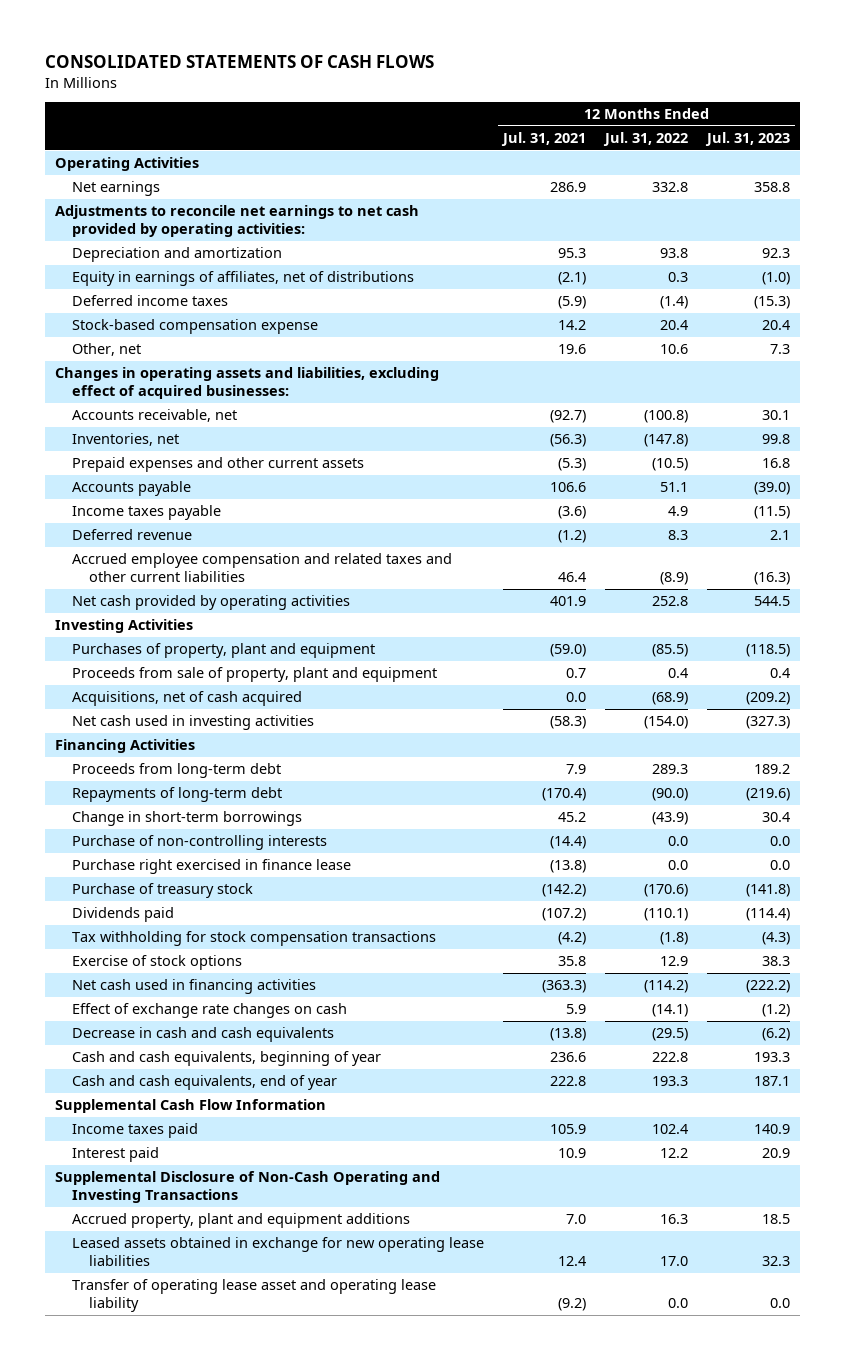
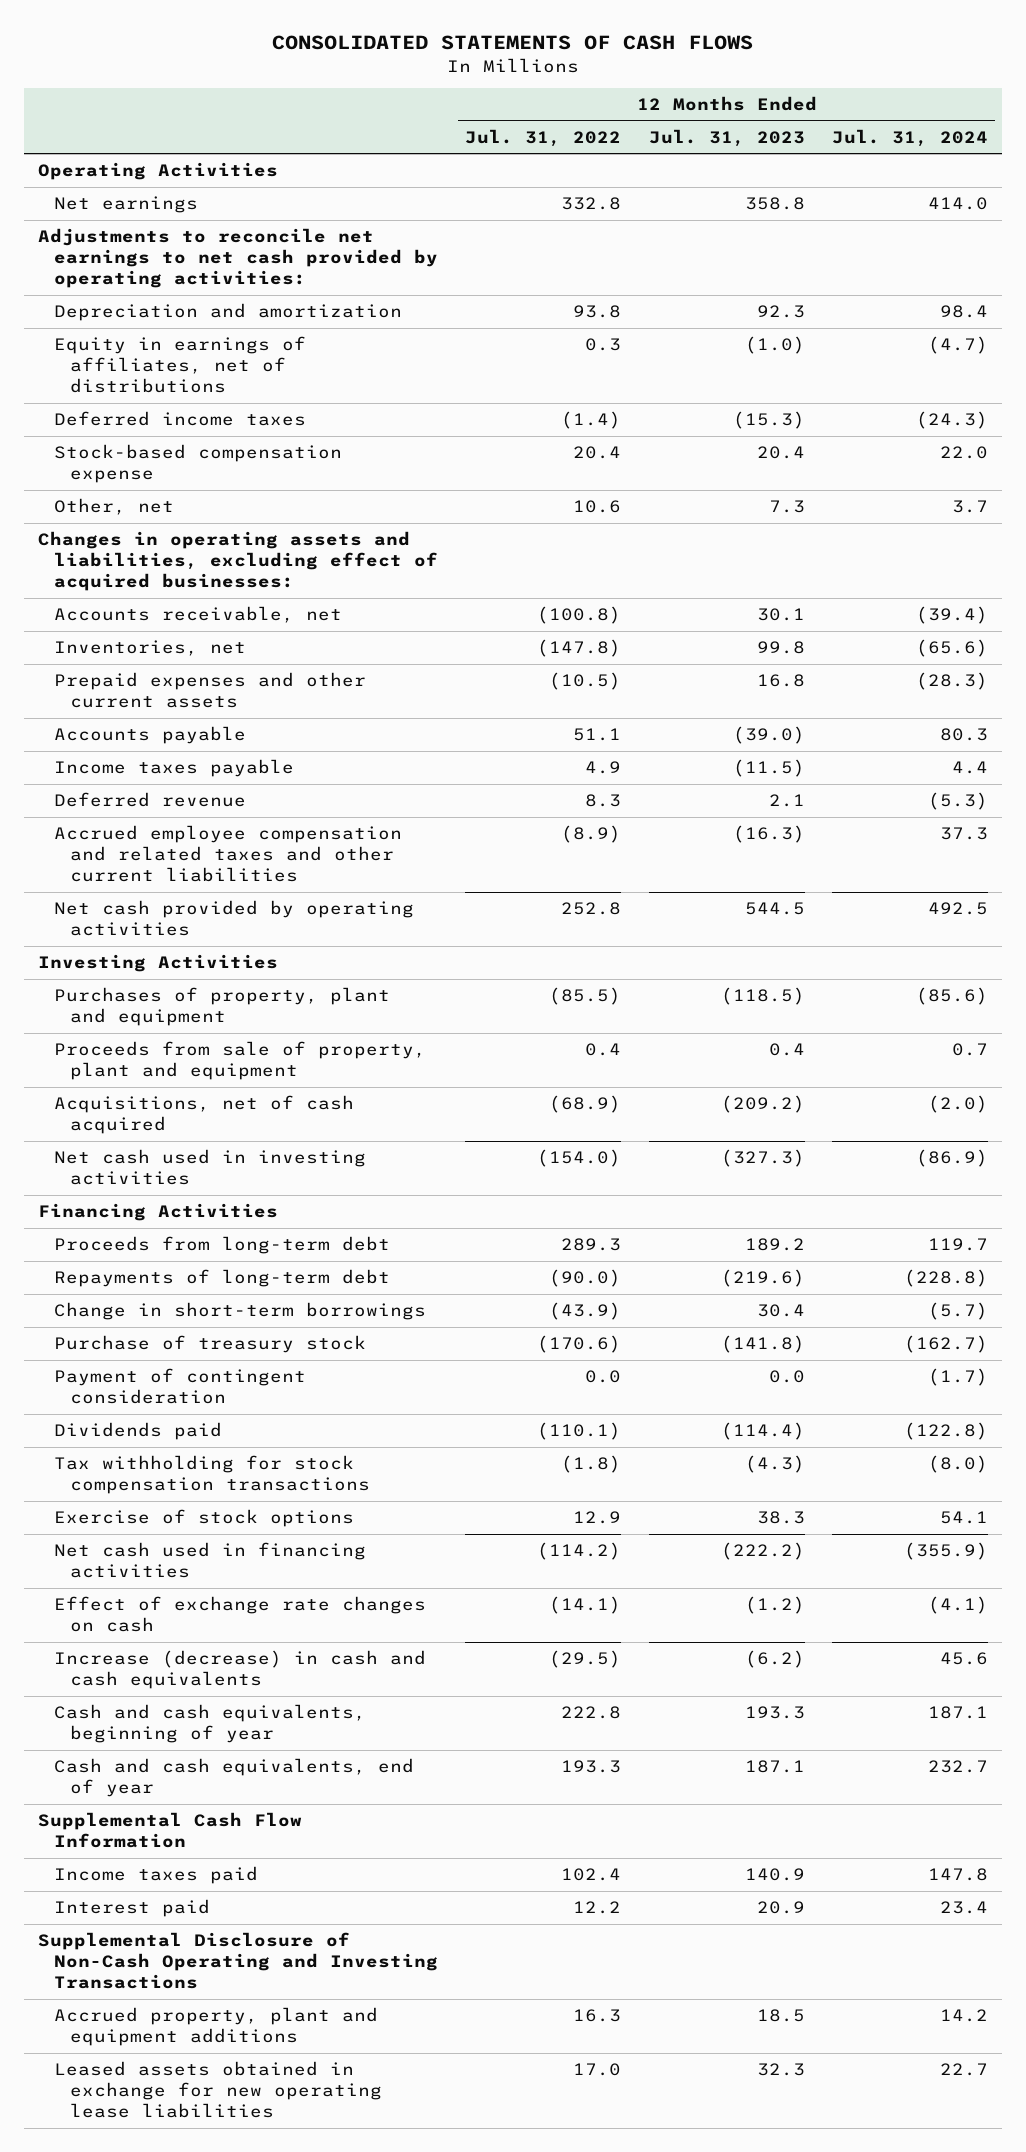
[500,132,586,147] Jul. 31, 2021 -> none
none -> [832,128,989,147] Jul. 31, 2024
[71,835,327,851] Purchase of non-controlling interests -> none
[71,859,351,875] Purchase right exercised in finance lease -> none
none -> [53,1368,306,1405] Payment of contingent consideration
[71,1027,334,1043] Decrease in cash and cash equivalents -> [53,1650,426,1690] Increase (decrease) in cash and cash equivalents
[71,1279,436,1313] Transfer of operating lease asset and operating lease liability -> none

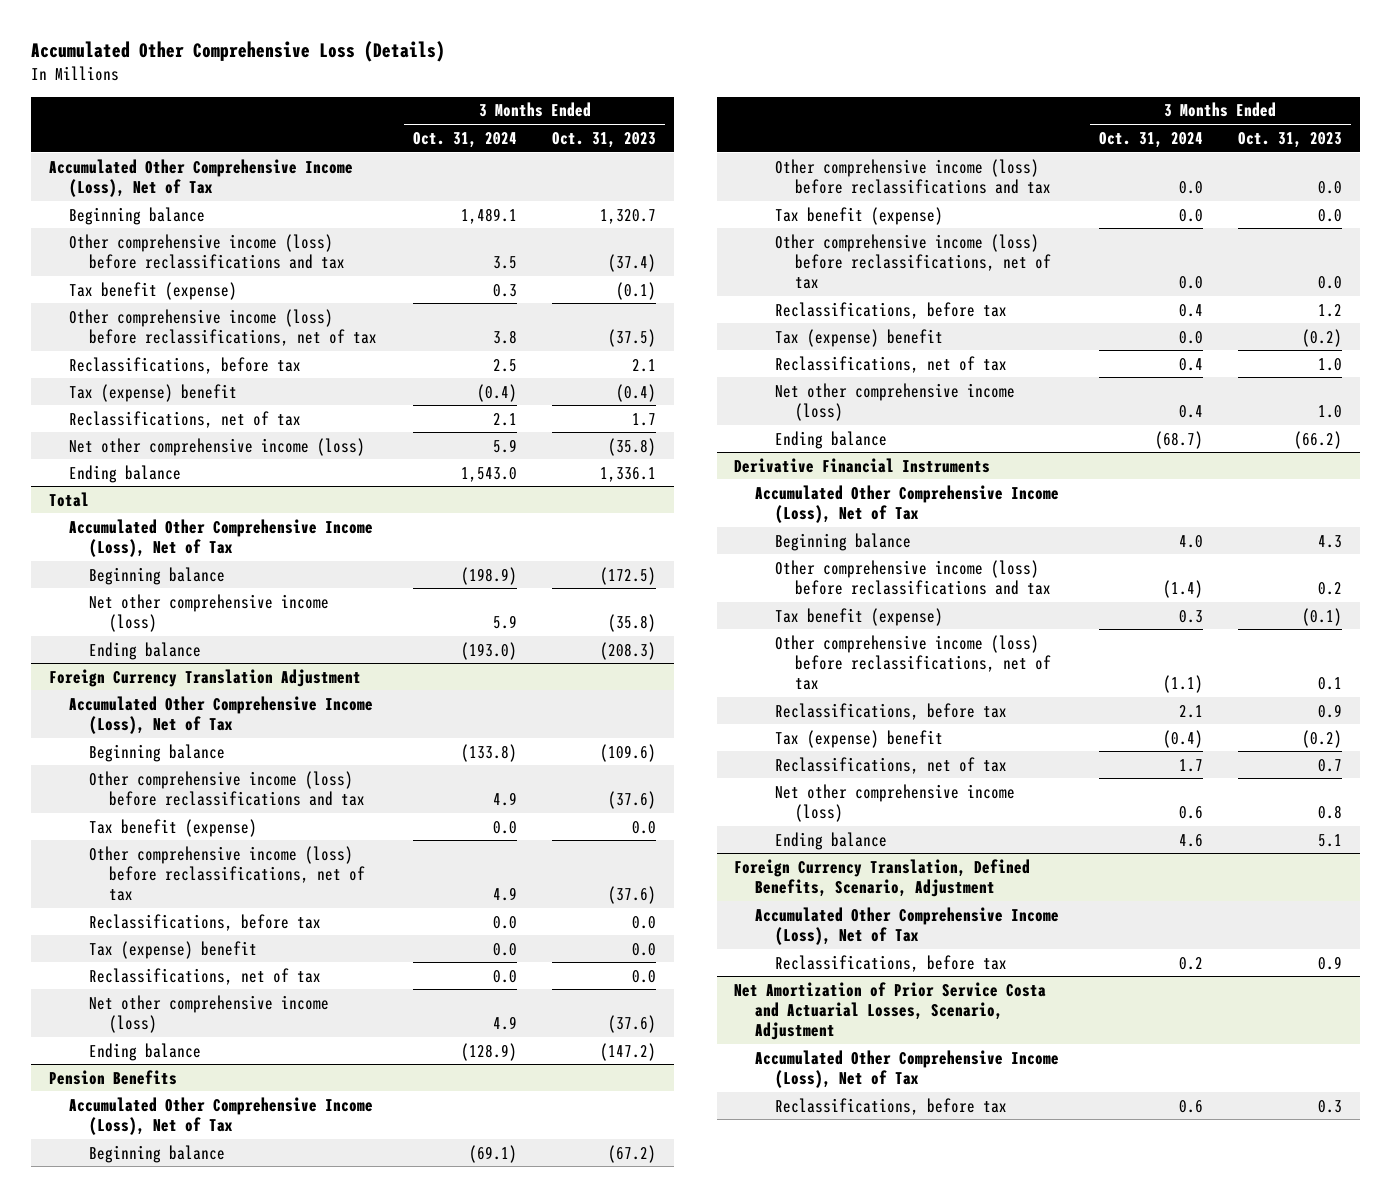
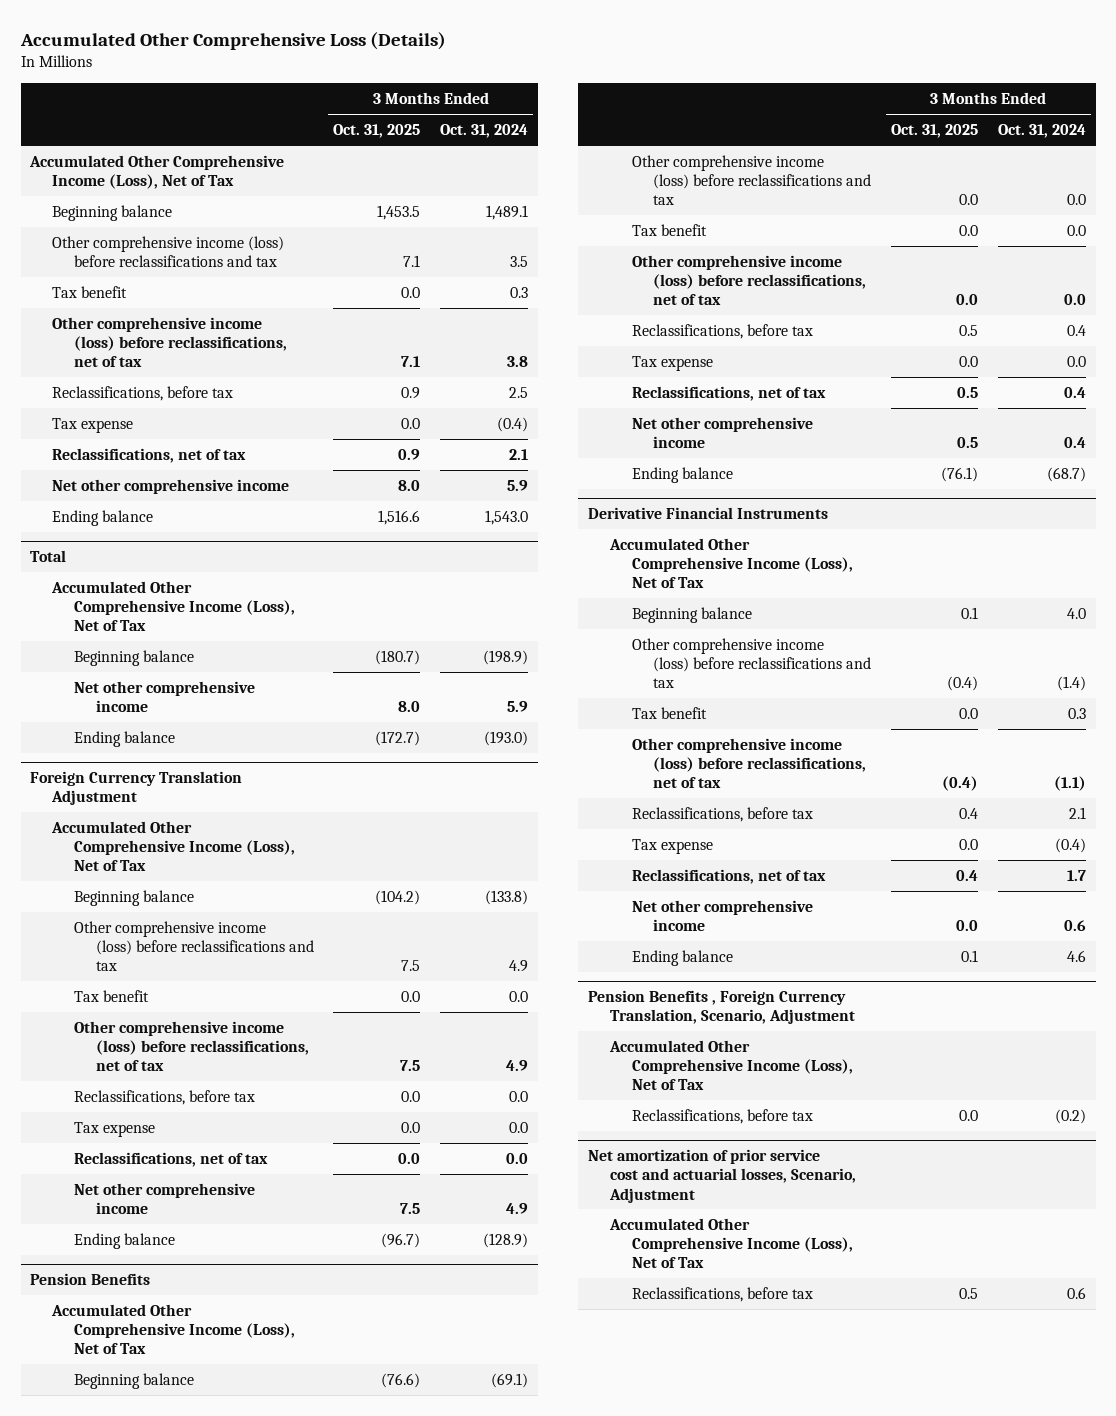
[552,131,657,148] Oct. 31, 2023 -> none
none -> [333,124,421,139] Oct. 31, 2025
[68,281,237,300] Tax benefit (expense) -> [52,285,128,298] Tax benefit
[68,383,237,402] Tax (expense) benefit -> [52,417,134,433] Tax expense
[68,437,365,456] Net other comprehensive income (loss) -> [52,478,290,494] Net other comprehensive income
[89,593,330,632] Net other comprehensive income (loss) -> [73,680,255,712] Net other comprehensive income
[89,818,258,837] Tax benefit (expense) -> [73,989,149,1002] Tax benefit
[89,940,258,959] Tax (expense) benefit -> [73,1121,155,1137] Tax expense
[89,994,330,1033] Net other comprehensive income (loss) -> [73,1182,255,1214] Net other comprehensive income
[774,206,943,225] Tax benefit (expense) -> [631,223,707,236] Tax benefit
[774,328,943,347] Tax (expense) benefit -> [631,355,713,371] Tax expense
[774,382,1015,421] Net other comprehensive income (loss) -> [631,416,813,448] Net other comprehensive income
[774,607,943,626] Tax benefit (expense) -> [631,706,707,719] Tax benefit
[774,729,943,748] Tax (expense) benefit -> [631,838,713,854] Tax expense
[774,783,1015,822] Net other comprehensive income (loss) -> [631,899,813,931] Net other comprehensive income
[734,858,1031,897] Foreign Currency Translation, Defined Benefits, Scenario, Adjustment -> [588,990,855,1025] Pension Benefits , Foreign Currency Translation, Scenario, Adjustment
[1178,956,1203,970] 0.2 -> [1054,1108,1086,1124] (0.2)
[734,981,1047,1041] Net Amortization of Prior Service Costa and Actuarial Losses, Scenario, Adjustment -> [588,1149,856,1203] Net amortization of prior service cost and actuarial losses, Scenario, Adjustment

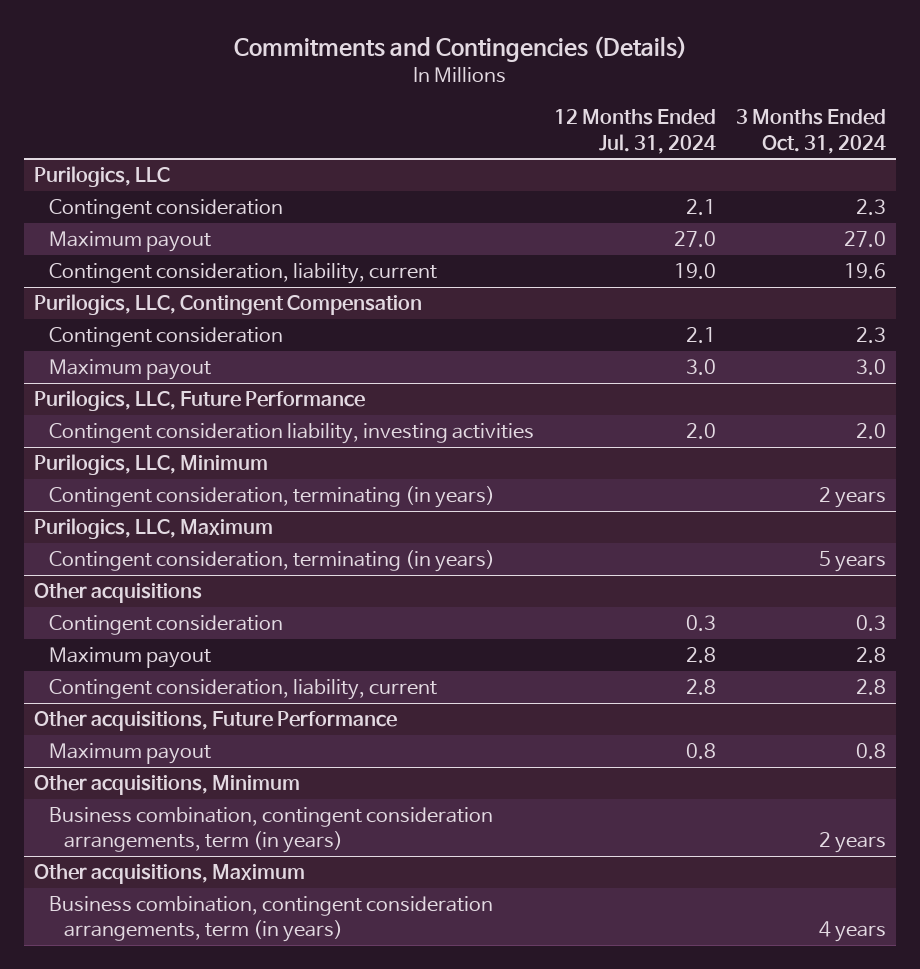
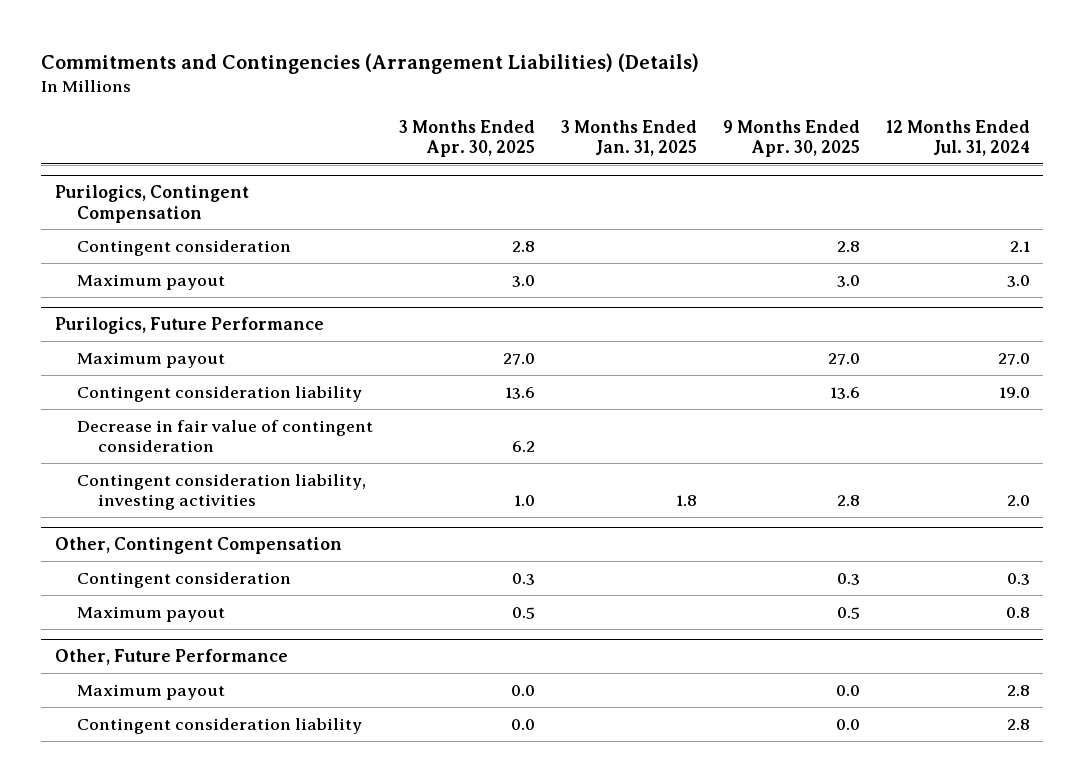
[233,35,687,62] Commitments and Contingencies (Details) -> [41,52,700,74] Commitments and Contingencies (Arrangement Liabilities) (Details)
[736,109,887,154] 3 Months Ended Oct. 31, 2024 -> none
none -> [398,119,535,158] 3 Months Ended Apr. 30, 2025
none -> [560,119,697,157] 3 Months Ended Jan. 31, 2025
none -> [723,119,861,158] 9 Months Ended Apr. 30, 2025
[33,166,170,188] Purilogics, LLC -> none
[49,199,284,220] Contingent consideration -> none
[49,231,212,253] Maximum payout -> none
[49,263,438,285] Contingent consideration, liability, current -> none
[33,294,422,316] Purilogics, LLC, Contingent Compensation -> [54,185,249,223] Purilogics, Contingent Compensation
[33,390,365,412] Purilogics, LLC, Future Performance -> [54,317,324,335] Purilogics, Future Performance
none -> [76,351,225,368] Maximum payout
none -> [76,385,362,402] Contingent consideration liability
none -> [76,419,373,453] Decrease in fair value of contingent consideration
[33,454,268,476] Purilogics, LLC, Minimum -> none
[49,486,496,509] Contingent consideration, terminating (in years) -> none
[33,518,273,540] Purilogics, LLC, Maximum -> none
[49,550,496,573] Contingent consideration, terminating (in years) -> none
[33,583,202,604] Other acquisitions -> none
none -> [54,537,342,555] Other, Contingent Compensation
[49,647,212,669] Maximum payout -> none
[49,679,438,701] Contingent consideration, liability, current -> none
[33,711,397,732] Other acquisitions, Future Performance -> none
[33,775,300,796] Other acquisitions, Minimum -> none
[49,807,494,854] Business combination, contingent consideration arrangements, term (in years) -> none
[33,864,305,885] Other acquisitions, Maximum -> none
[49,896,494,943] Business combination, contingent consideration arrangements, term (in years) -> none
none -> [54,649,288,666] Other, Future Performance
none -> [76,683,225,700] Maximum payout
none -> [76,717,362,734] Contingent consideration liability

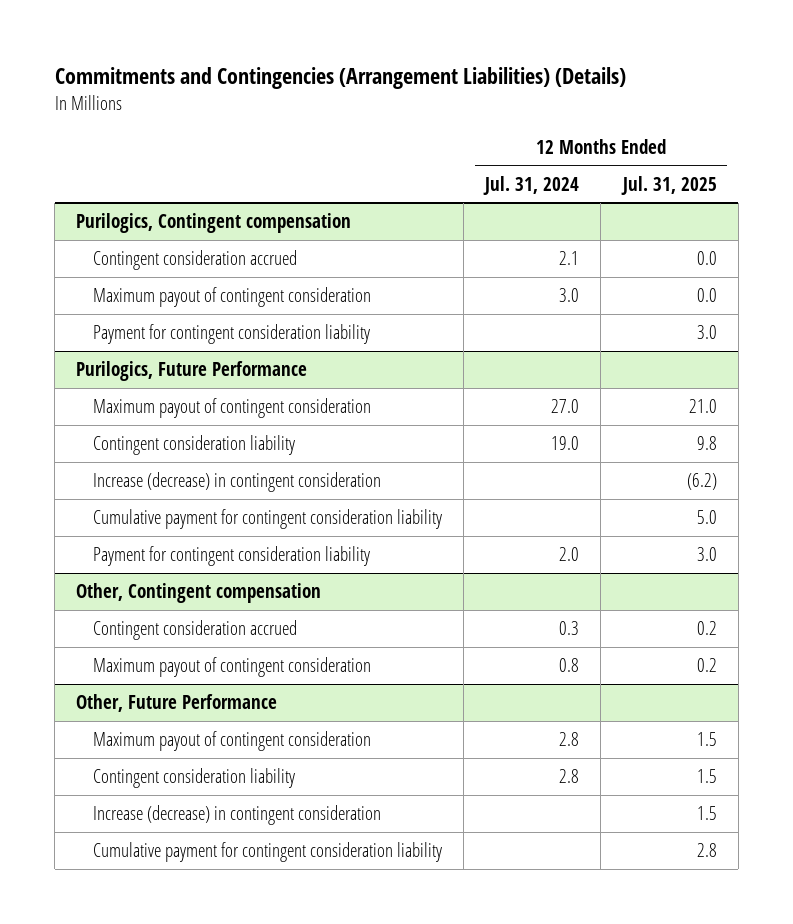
[398,119,535,158] 3 Months Ended Apr. 30, 2025 -> none
[560,119,697,157] 3 Months Ended Jan. 31, 2025 -> none
[723,119,861,158] 9 Months Ended Apr. 30, 2025 -> none
none -> [620,175,717,195] Jul. 31, 2025
[54,185,249,223] Purilogics, Contingent Compensation -> [76,213,352,234] Purilogics, Contingent compensation
[76,239,291,256] Contingent consideration -> [93,250,298,271] Contingent consideration accrued
[76,273,225,290] Maximum payout -> [93,287,372,308] Maximum payout of contingent consideration
none -> [93,324,371,345] Payment for contingent consideration liability
[76,351,225,368] Maximum payout -> [93,398,372,419] Maximum payout of contingent consideration
[76,419,373,453] Decrease in fair value of contingent consideration -> [93,472,382,493] Increase (decrease) in contingent consideration
none -> [93,509,443,530] Cumulative payment for contingent consideration liability
[76,473,366,511] Contingent consideration liability, investing activities -> [93,546,371,567] Payment for contingent consideration liability
[54,537,342,555] Other, Contingent Compensation -> [76,583,322,604] Other, Contingent compensation
[76,571,291,588] Contingent consideration -> [93,620,298,641] Contingent consideration accrued
[76,605,225,622] Maximum payout -> [93,657,372,678] Maximum payout of contingent consideration
[76,683,225,700] Maximum payout -> [93,731,372,752] Maximum payout of contingent consideration
none -> [93,805,382,826] Increase (decrease) in contingent consideration
none -> [93,842,443,863] Cumulative payment for contingent consideration liability

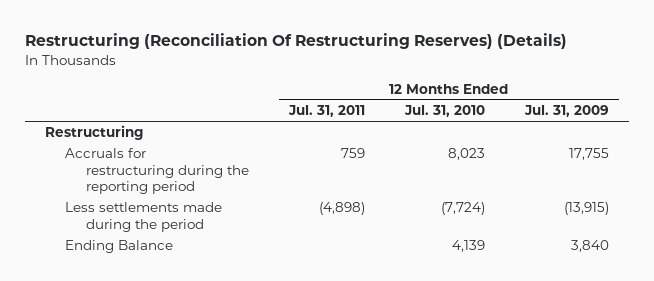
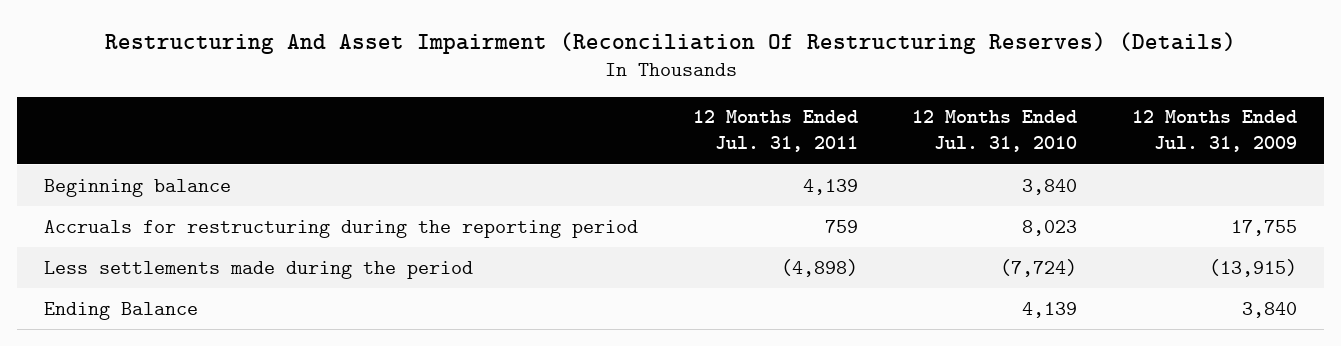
[24,33,567,50] Restructuring (Reconciliation Of Restructuring Reserves) (Details) -> [104,31,1236,54] Restructuring And Asset Impairment (Reconciliation Of Restructuring Reserves) (Details)
[45,125,144,141] Restructuring -> none
none -> [44,178,232,197] Beginning balance

